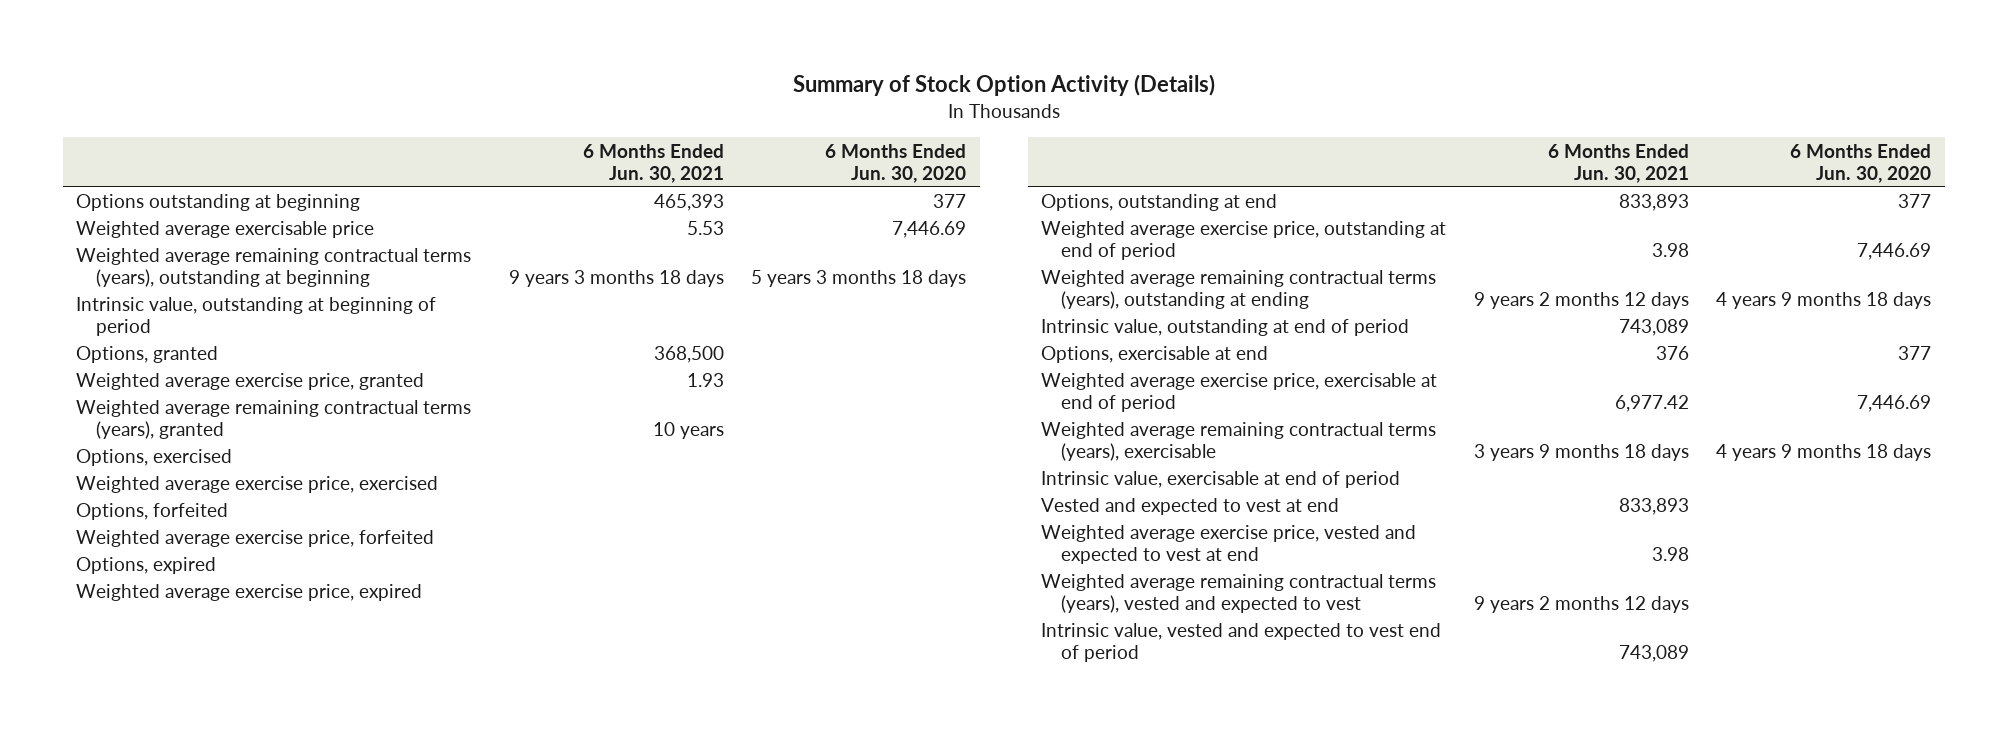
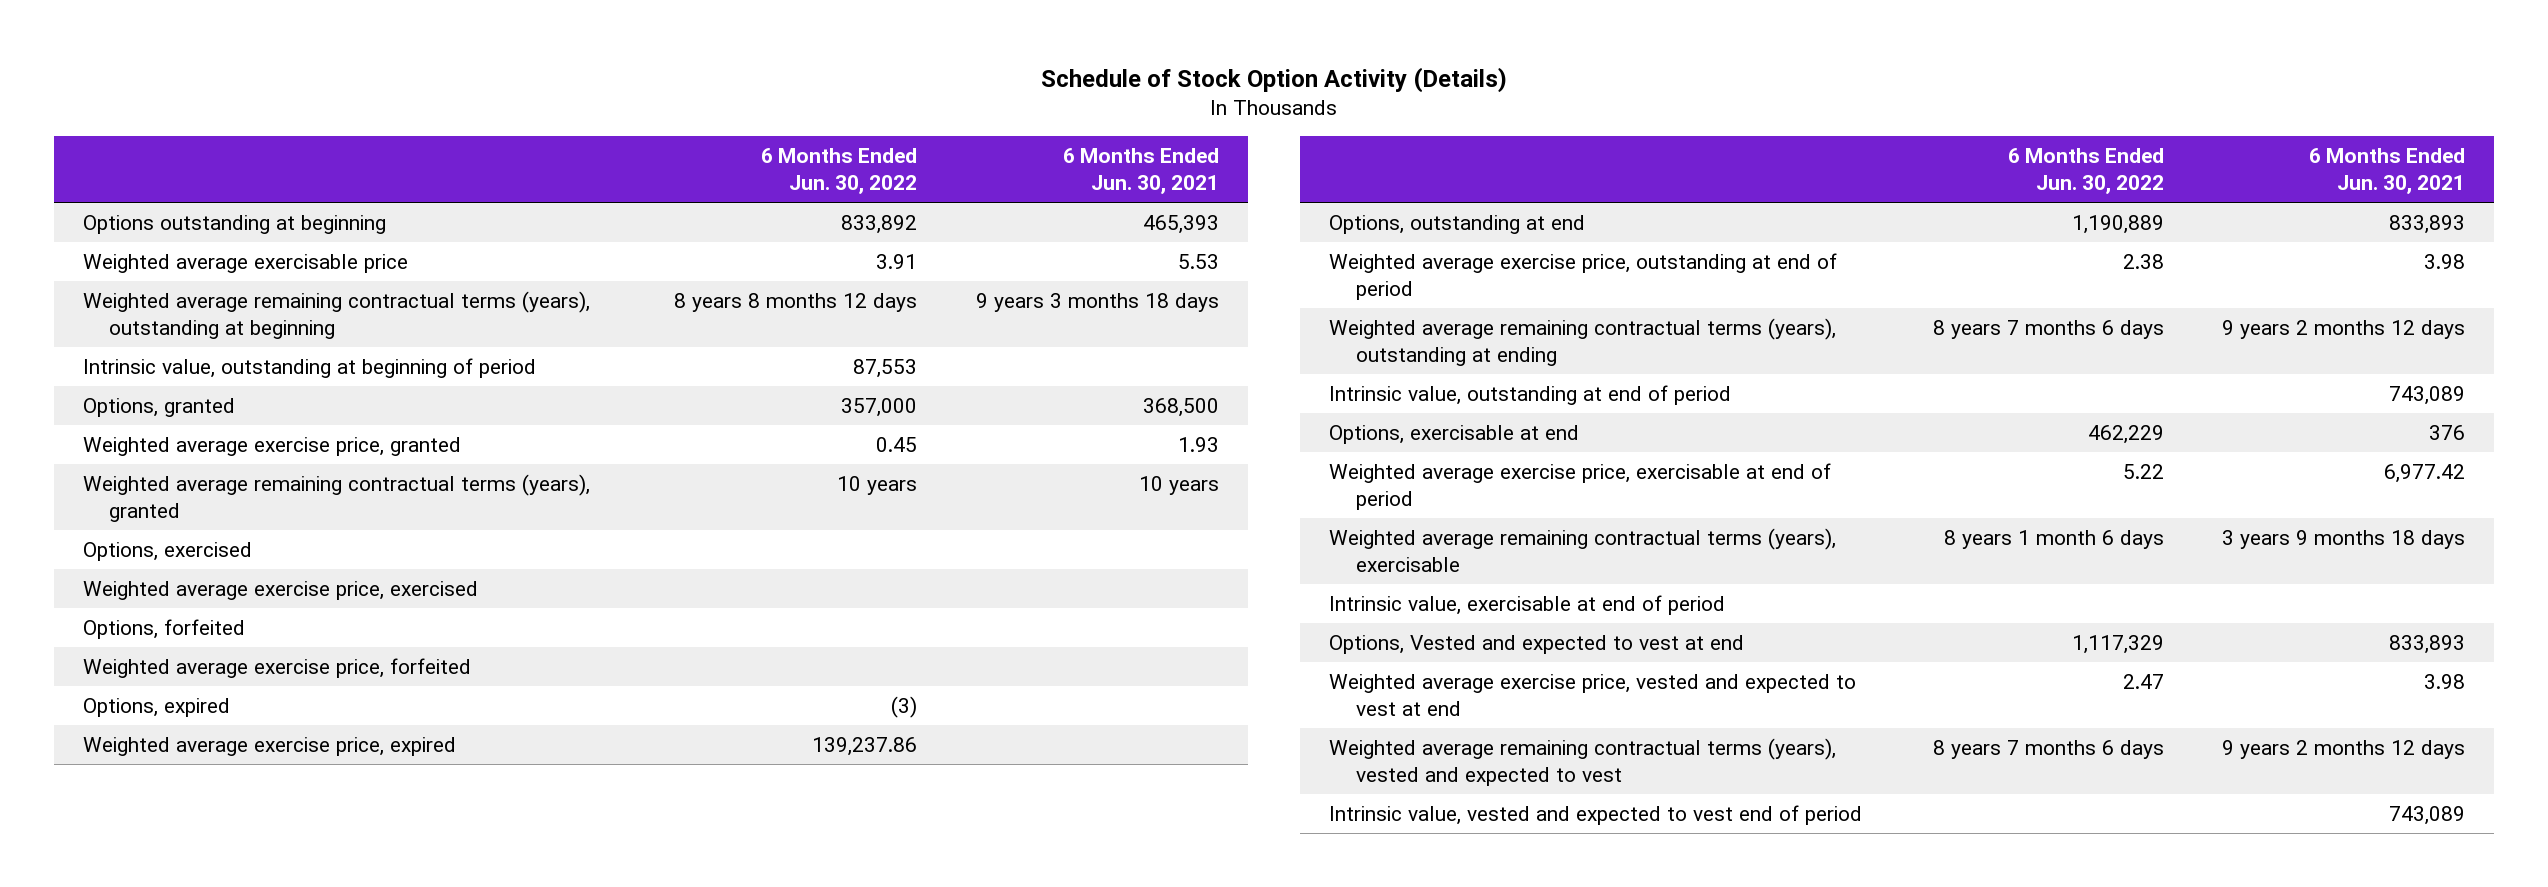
[792,74,1215,97] Summary of Stock Option Activity (Details) -> [1040,66,1507,93] Schedule of Stock Option Activity (Details)
[825,143,967,183] 6 Months Ended Jun. 30, 2020 -> none
none -> [761,148,918,195] 6 Months Ended Jun. 30, 2022
[1041,498,1340,516] Vested and expected to vest at end -> [1329,634,1745,654] Options, Vested and expected to vest at end

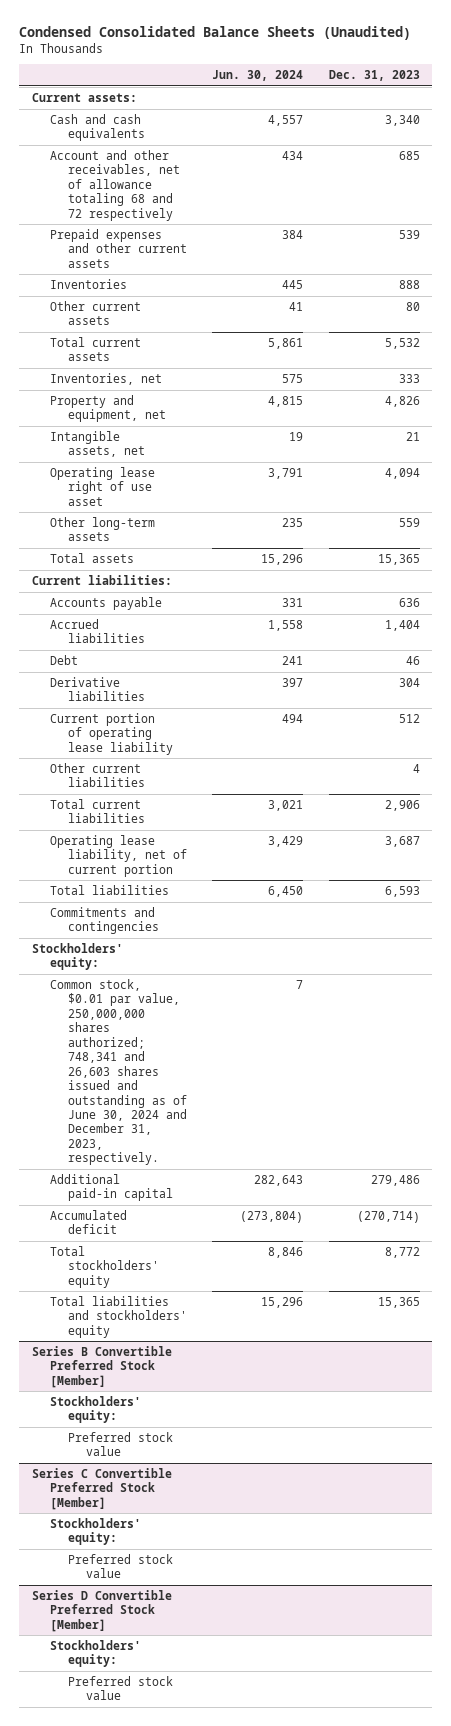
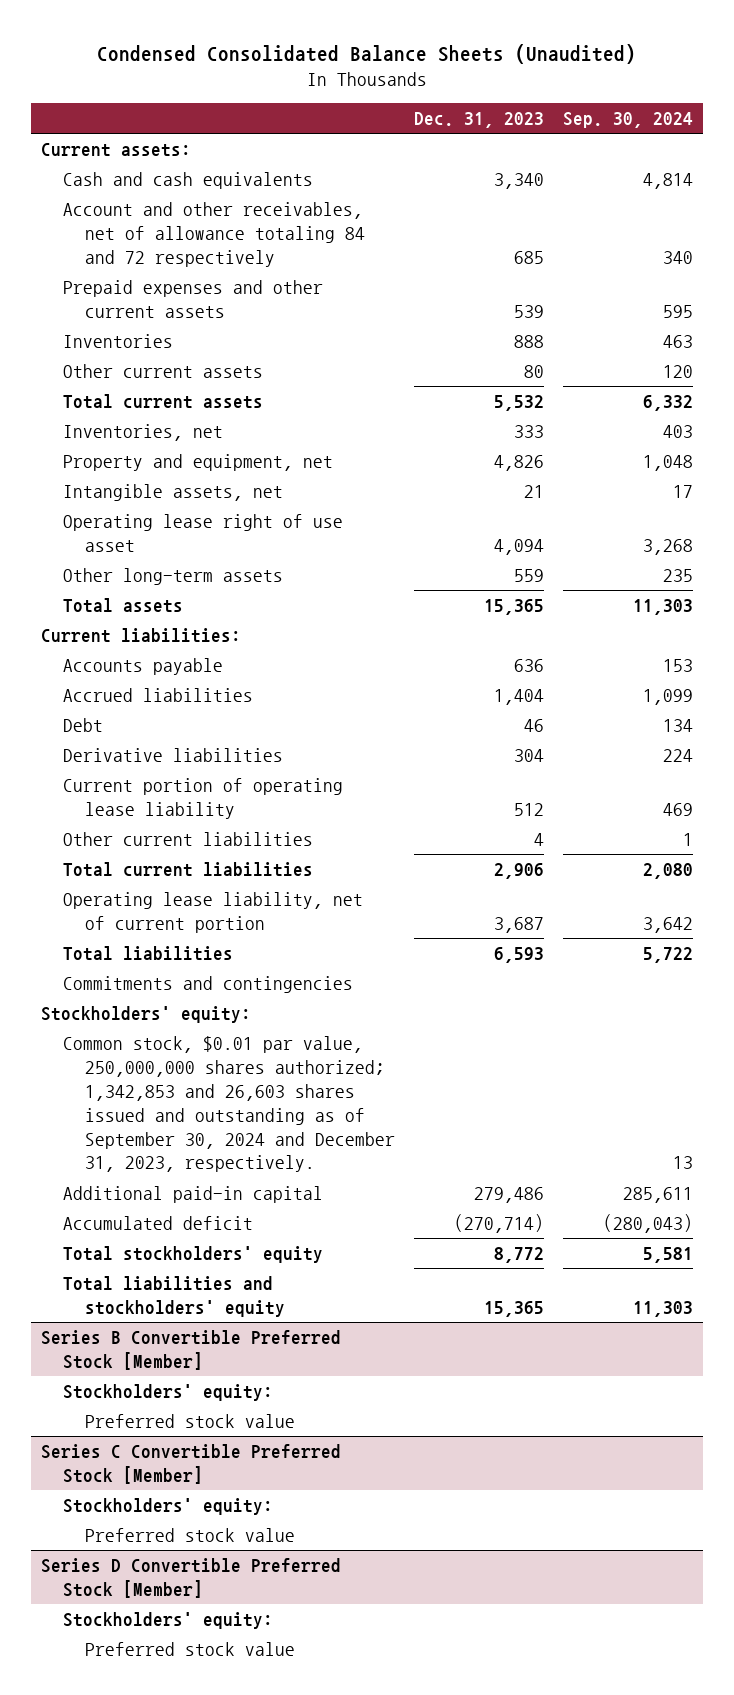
[212,70,304,82] Jun. 30, 2024 -> none
none -> [563,111,694,128] Sep. 30, 2024
[49,149,180,221] Account and other receivables, net of allowance totaling 68 and 72 respectively -> [62,201,366,267] Account and other receivables, net of allowance totaling 84 and 72 respectively
[49,978,187,1166] Common stock, $0.01 par value, 250,000,000 shares authorized; 748,341 and 26,603 shares issued and outstanding as of June 30, 2024 and December 31, 2023, respectively. -> [62,1035,396,1173] Common stock, $0.01 par value, 250,000,000 shares authorized; 1,342,853 and 26,603 shares issued and outstanding as of September 30, 2024 and December 31, 2023, respectively.

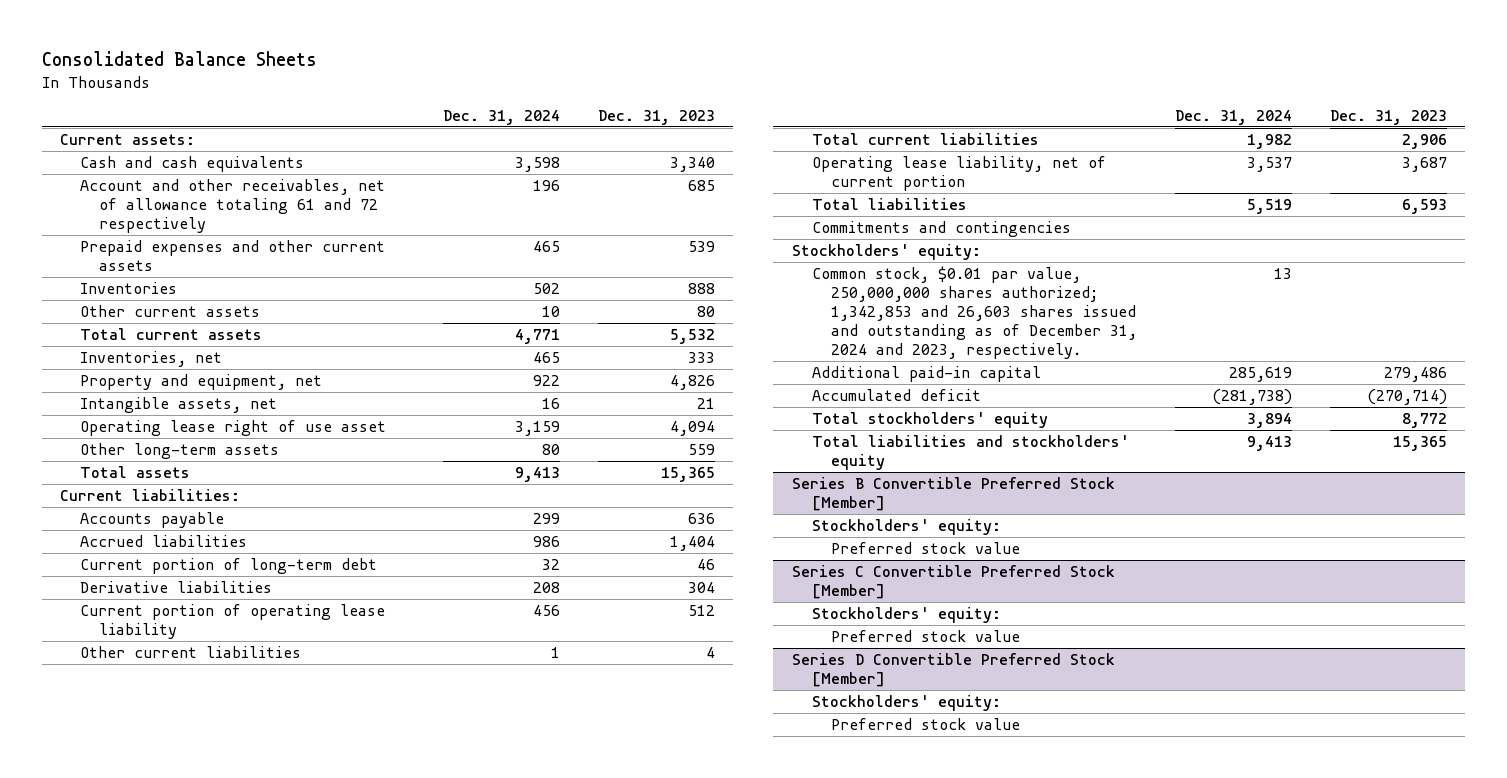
[96,43,636,64] Condensed Consolidated Balance Sheets (Unaudited) -> [41,51,317,67] Consolidated Balance Sheets
[563,111,694,128] Sep. 30, 2024 -> none
none -> [443,109,561,125] Dec. 31, 2024
[62,201,366,267] Account and other receivables, net of allowance totaling 84 and 72 respectively -> [79,179,385,234] Account and other receivables, net of allowance totaling 61 and 72 respectively
[62,717,103,732] Debt -> [79,558,377,575] Current portion of long-term debt
[62,1035,396,1173] Common stock, $0.01 par value, 250,000,000 shares authorized; 1,342,853 and 26,603 shares issued and outstanding as of September 30, 2024 and December 31, 2023, respectively. -> [811,266,1138,360] Common stock, $0.01 par value, 250,000,000 shares authorized; 1,342,853 and 26,603 shares issued and outstanding as of December 31, 2024 and 2023, respectively.

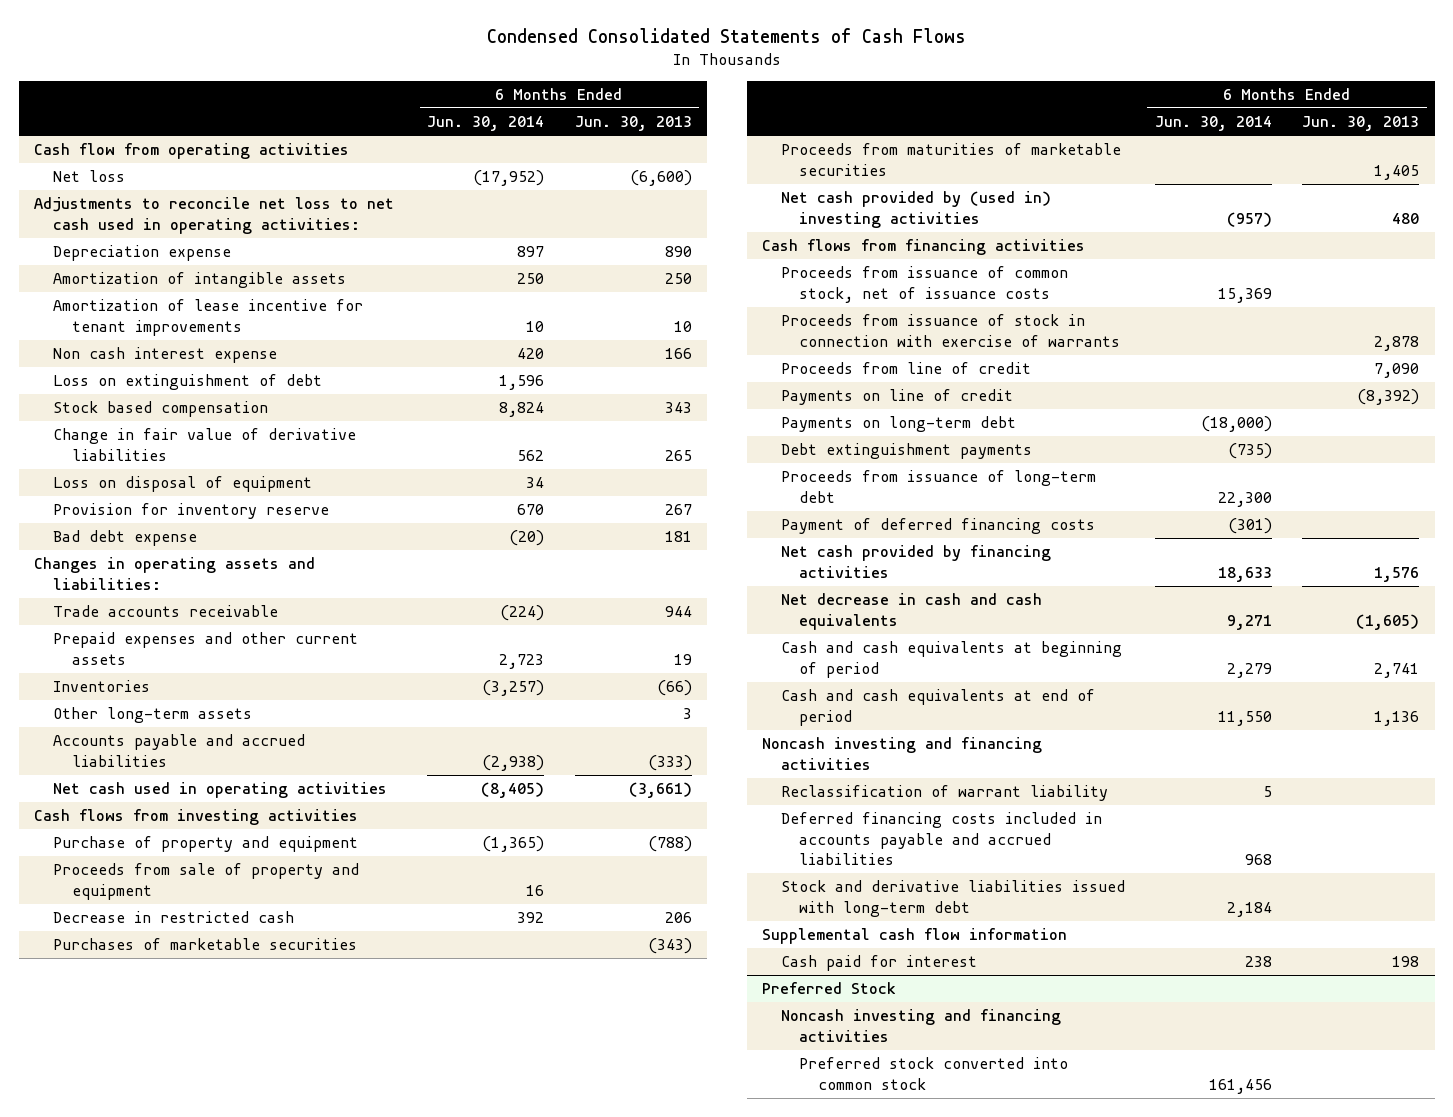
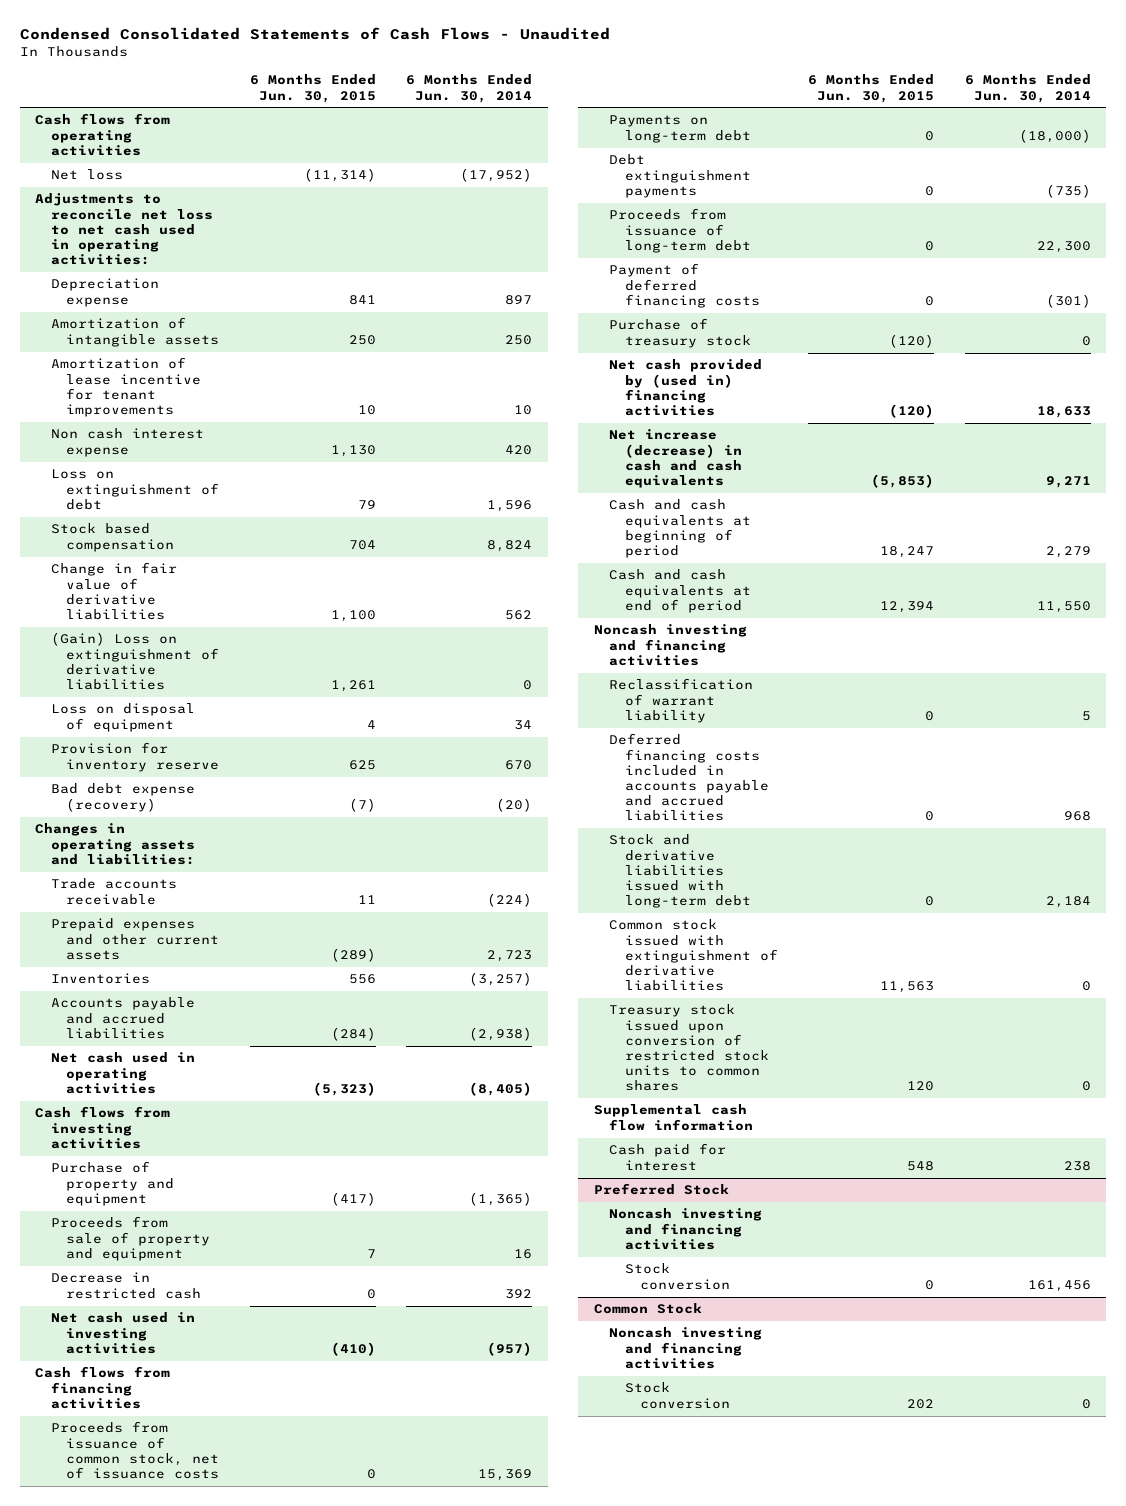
[486,28,966,44] Condensed Consolidated Statements of Cash Flows -> [20,27,611,41] Condensed Consolidated Statements of Cash Flows - Unaudited
[574,115,692,131] Jun. 30, 2013 -> none
none -> [249,74,376,103] 6 Months Ended Jun. 30, 2015
[33,143,349,160] Cash flow from operating activities -> [35,113,171,156] Cash flows from operating activities
none -> [50,632,220,690] (Gain) Loss on extinguishment of derivative liabilities
[52,530,197,547] Bad debt expense -> [50,783,195,812] Bad debt expense (recovery)
[52,707,252,724] Other long-term assets -> none
[52,938,357,951] Purchases of marketable securities -> none
[780,143,1121,176] Proceeds from maturities of marketable securities -> none
[780,191,1051,228] Net cash provided by (used in) investing activities -> [50,1312,195,1354] Net cash used in investing activities
[780,314,1121,347] Proceeds from issuance of stock in connection with exercise of warrants -> none
[780,362,1031,375] Proceeds from line of credit -> none
[780,389,1013,406] Payments on line of credit -> none
none -> [609,318,751,348] Purchase of treasury stock
[780,545,1051,578] Net cash provided by financing activities -> [609,359,763,416] Net cash provided by (used in) financing activities
[780,593,1042,630] Net decrease in cash and cash equivalents -> [609,429,742,488] Net increase (decrease) in cash and cash equivalents
none -> [609,919,778,991] Common stock issued with extinguishment of derivative liabilities
none -> [609,1004,769,1092] Treasury stock issued upon conversion of restricted stock units to common shares
[799,1057,1069,1090] Preferred stock converted into common stock -> [624,1263,730,1290] Stock conversion
none -> [593,1303,702,1315] Common Stock
none -> [609,1327,763,1369] Noncash investing and financing activities
none -> [624,1382,730,1409] Stock conversion

